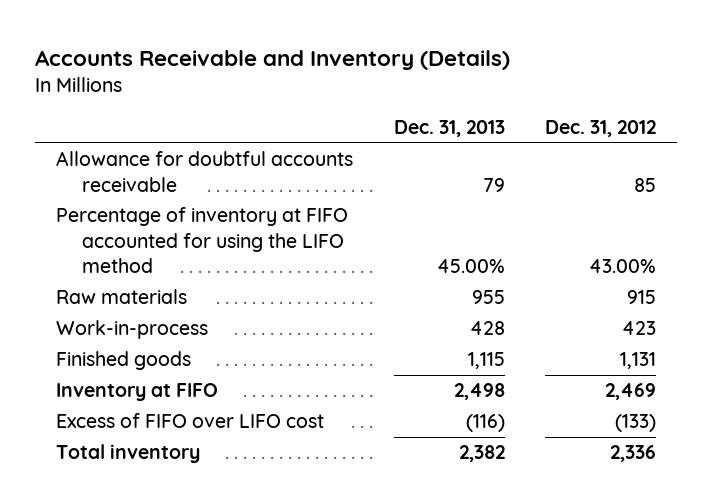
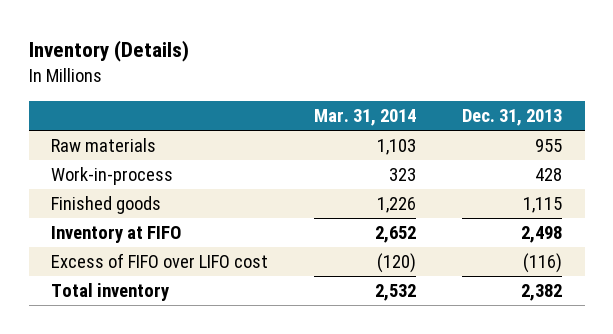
[35,49,511,70] Accounts Receivable and Inventory (Details) -> [28,40,189,63] Inventory (Details)
[545,120,657,138] Dec. 31, 2012 -> none
none -> [314,108,417,126] Mar. 31, 2014
[55,151,353,192] Allowance for doubtful accounts receivable -> none
[55,207,348,274] Percentage of inventory at FIFO accounted for using the LIFO method -> none

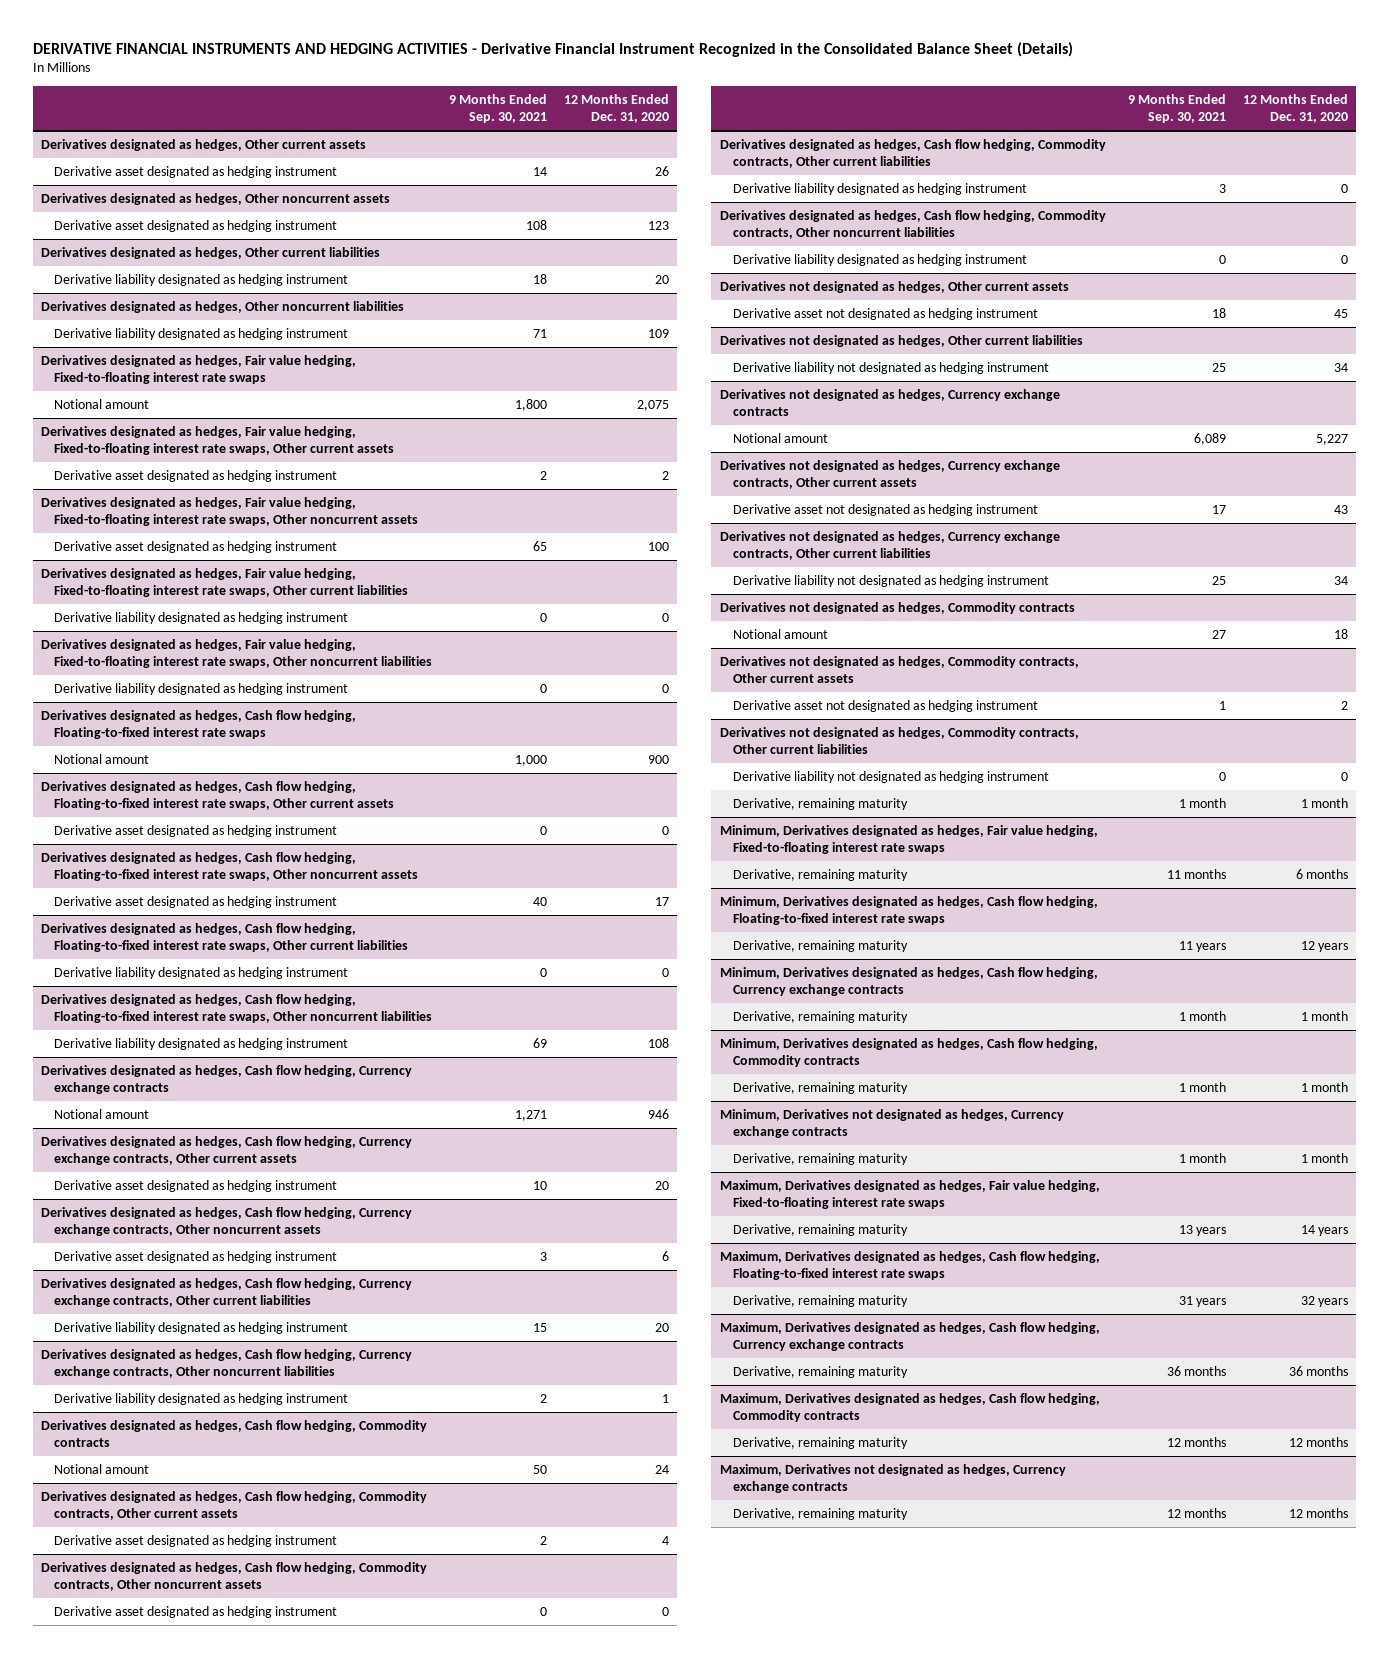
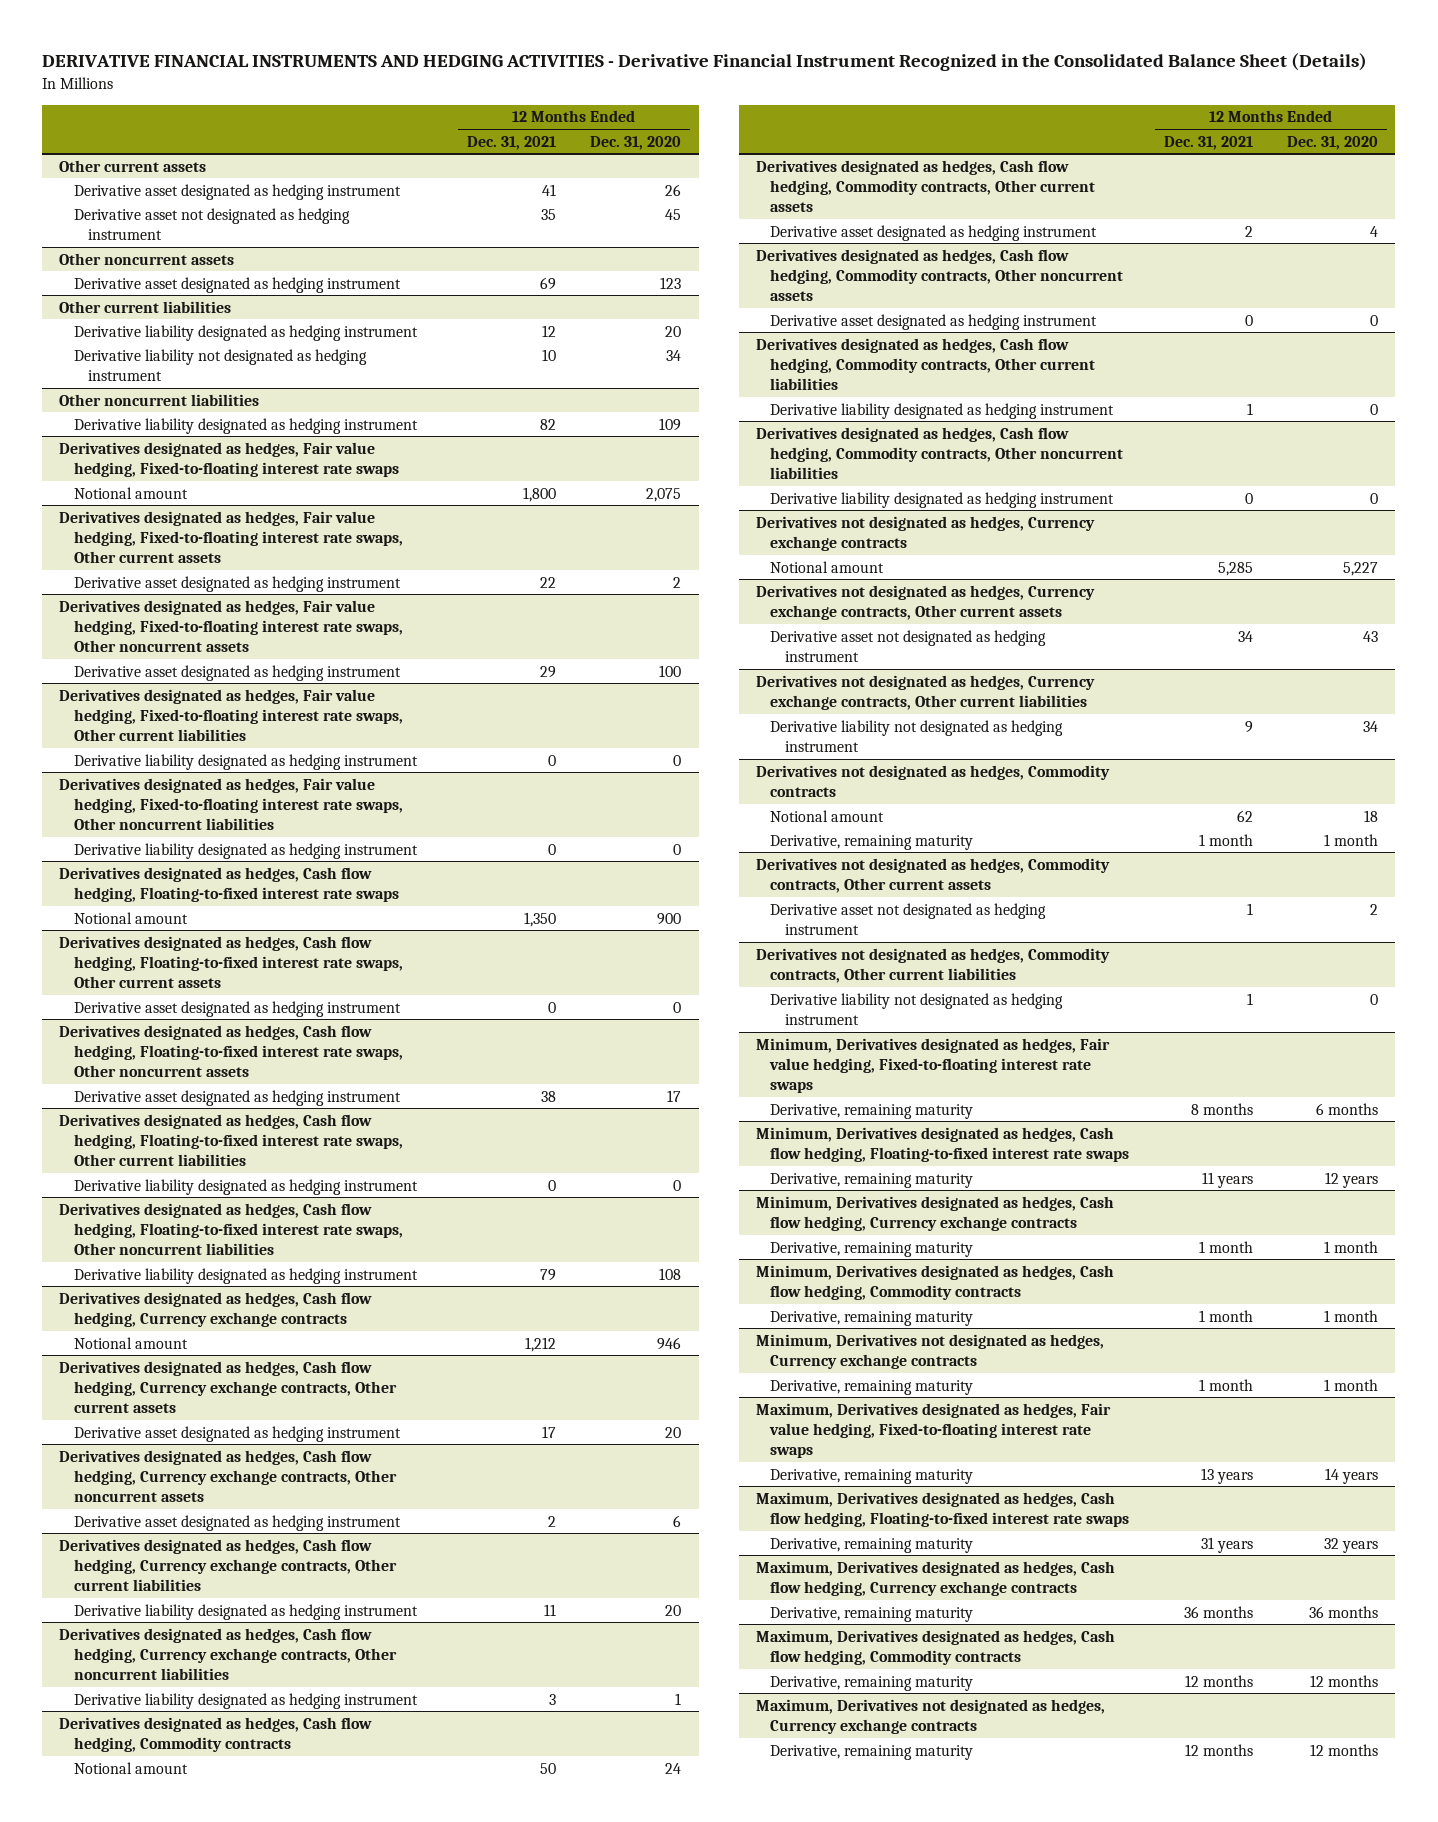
[448,94,547,124] 9 Months Ended Sep. 30, 2021 -> none
none -> [467,135,557,150] Dec. 31, 2021
[41,138,367,151] Derivatives designated as hedges, Other current assets -> none
none -> [59,159,207,172] Other current assets
[41,192,391,205] Derivatives designated as hedges, Other noncurrent assets -> none
none -> [73,207,350,240] Derivative asset not designated as hedging instrument
none -> [59,252,235,265] Other noncurrent assets
[41,246,381,259] Derivatives designated as hedges, Other current liabilities -> none
none -> [59,300,232,313] Other current liabilities
[41,300,405,313] Derivatives designated as hedges, Other noncurrent liabilities -> none
none -> [73,348,367,381] Derivative liability not designated as hedging instrument
none -> [59,393,260,406] Other noncurrent liabilities
[719,280,1069,293] Derivatives not designated as hedges, Other current assets -> none
[733,307,1039,320] Derivative asset not designated as hedging instrument -> none
[719,334,1083,347] Derivatives not designated as hedges, Other current liabilities -> none
[733,361,1050,374] Derivative liability not designated as hedging instrument -> none
none -> [770,834,974,850] Derivative, remaining maturity
[733,797,909,810] Derivative, remaining maturity -> none

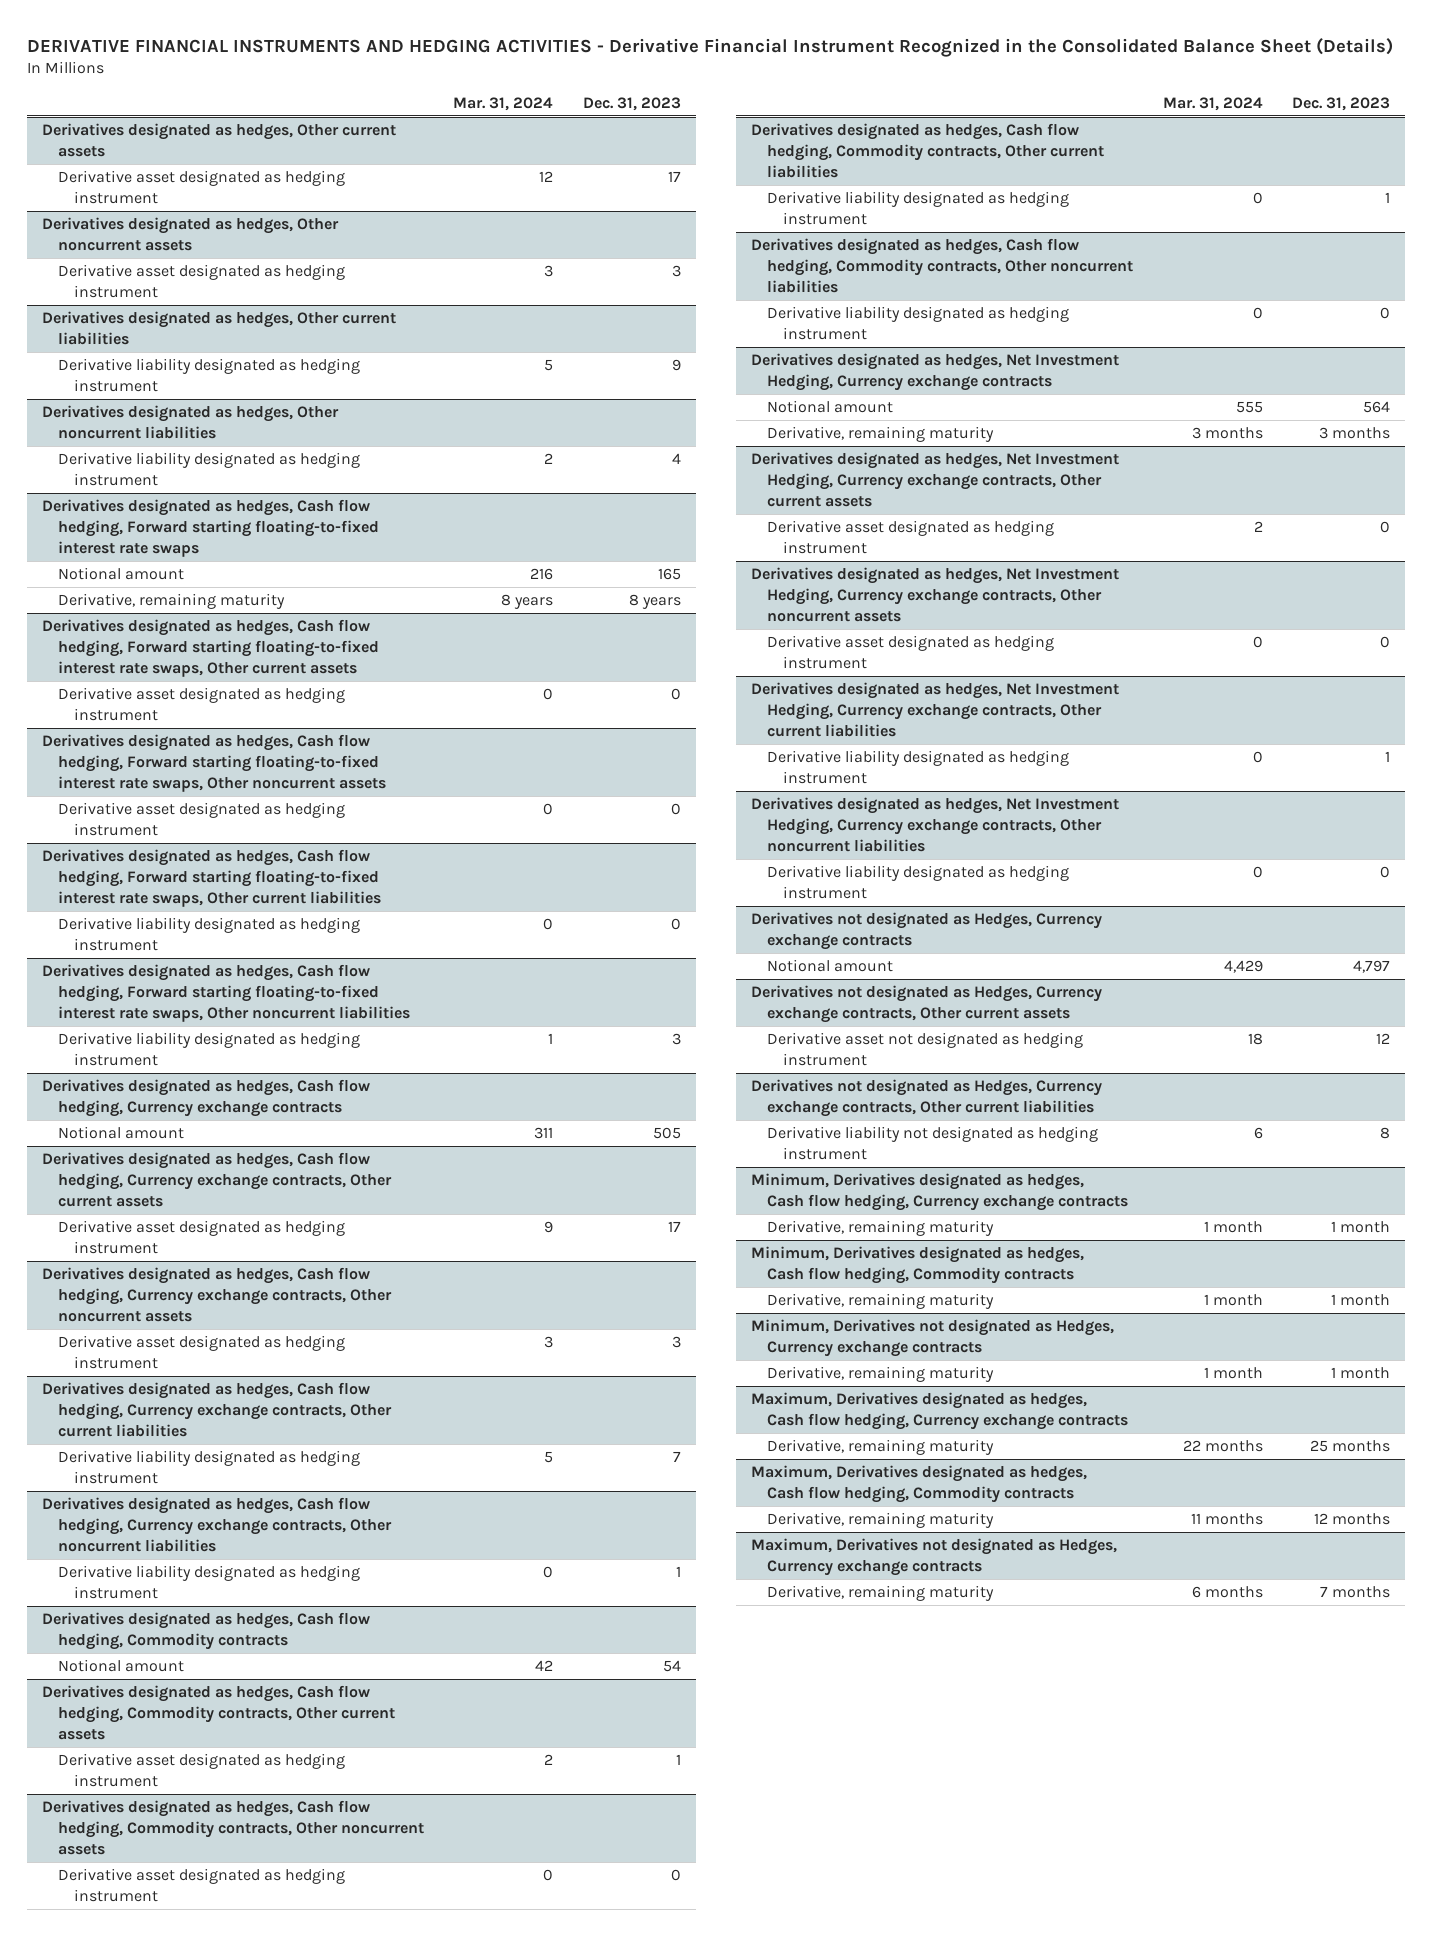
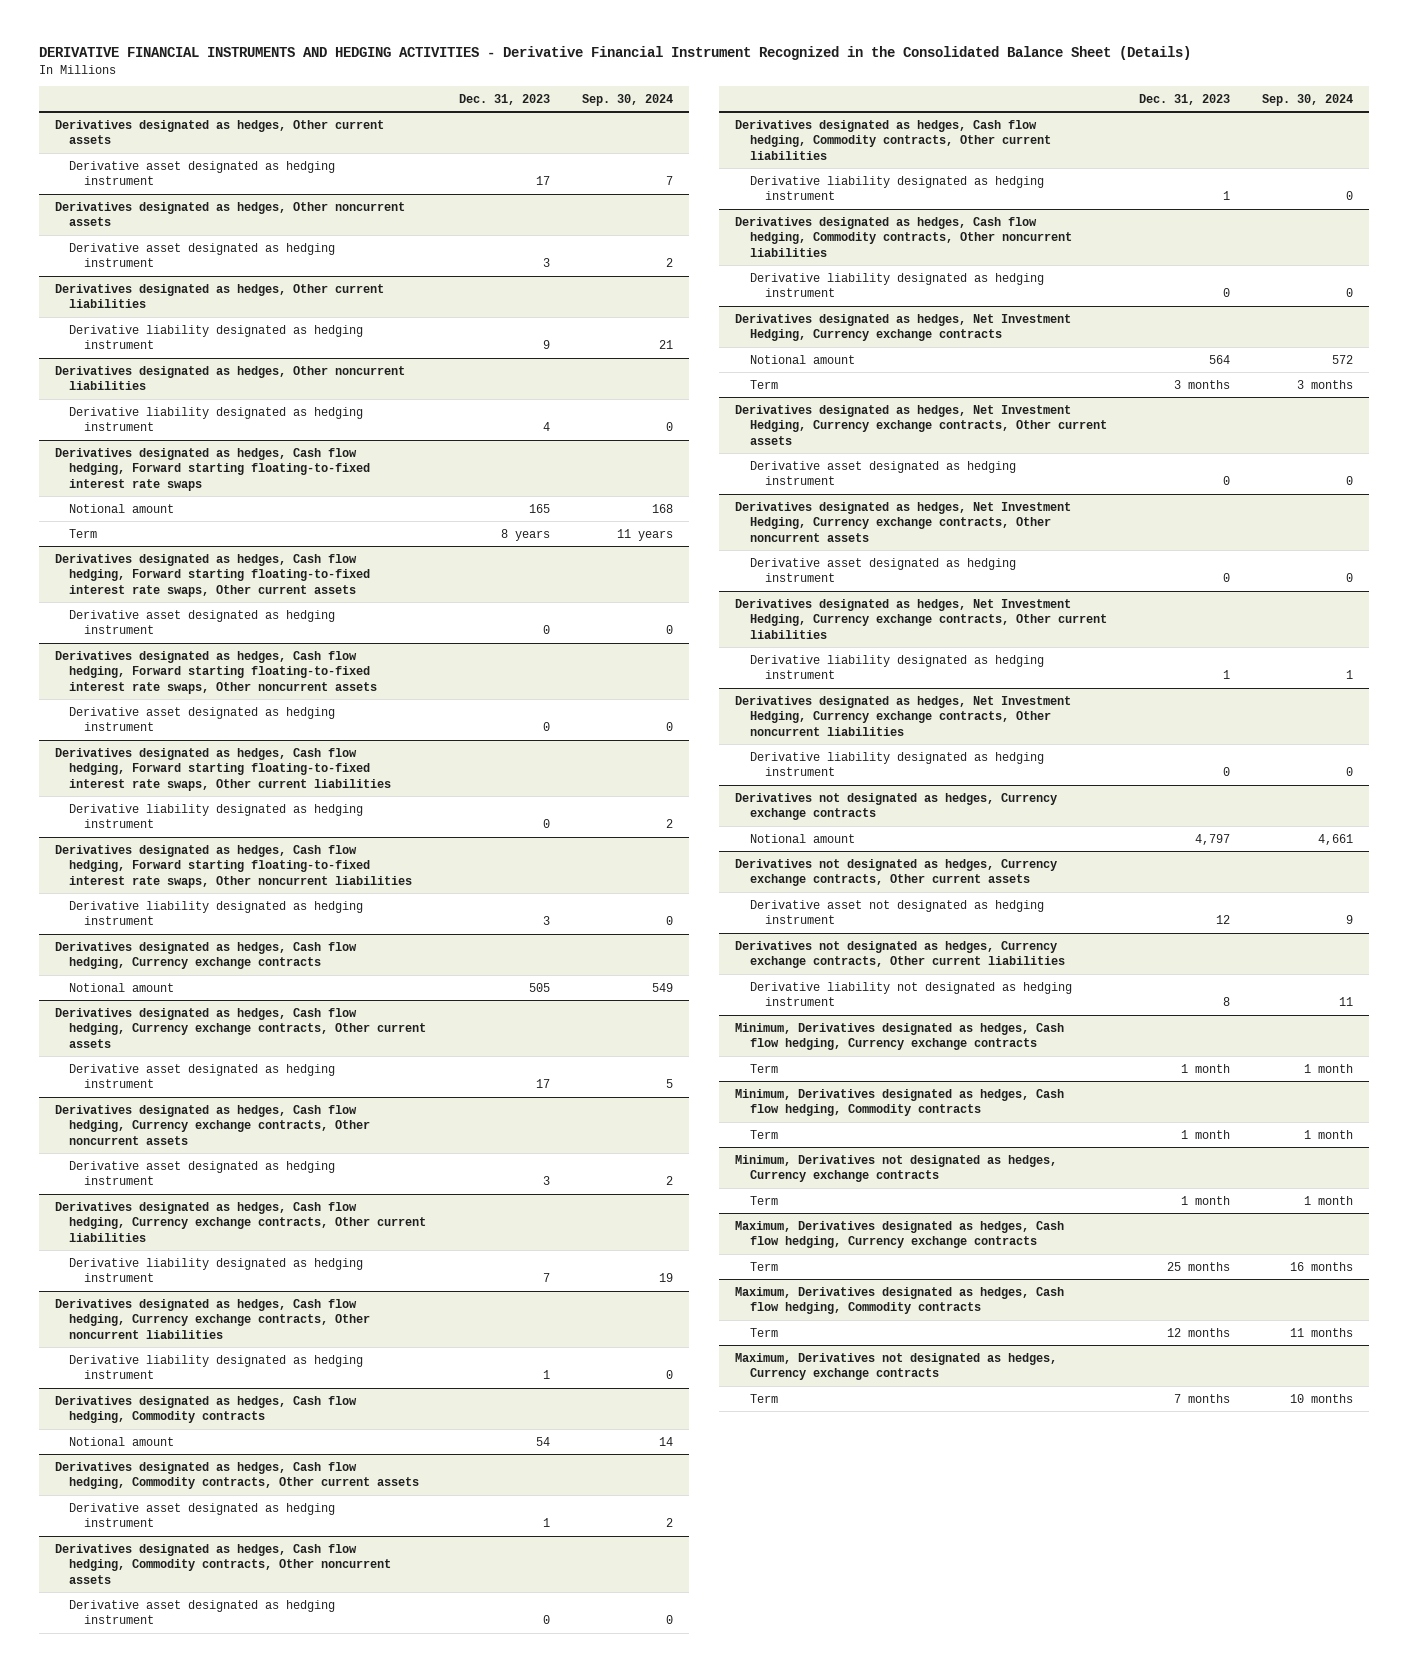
[453,96,554,111] Mar. 31, 2024 -> none
none -> [581,93,673,106] Sep. 30, 2024
[57,593,285,610] Derivative, remaining maturity -> [69,528,98,538] Term
[766,426,994,443] Derivative, remaining maturity -> [750,379,779,389] Term
[750,912,1102,950] Derivatives not designated as Hedges, Currency exchange contracts -> [735,792,1058,821] Derivatives not designated as hedges, Currency exchange contracts
[750,985,1102,1023] Derivatives not designated as Hedges, Currency exchange contracts, Other current assets -> [735,858,1058,887] Derivatives not designated as hedges, Currency exchange contracts, Other current assets
[750,1079,1102,1117] Derivatives not designated as Hedges, Currency exchange contracts, Other current liabilities -> [735,940,1066,969] Derivatives not designated as hedges, Currency exchange contracts, Other current liabilities
[766,1220,994,1237] Derivative, remaining maturity -> [750,1063,779,1073] Term
[766,1293,994,1310] Derivative, remaining maturity -> [750,1129,779,1139] Term
[750,1319,1114,1357] Minimum, Derivatives not designated as Hedges, Currency exchange contracts -> [735,1154,1058,1183] Minimum, Derivatives not designated as hedges, Currency exchange contracts
[766,1366,994,1383] Derivative, remaining maturity -> [750,1195,779,1205] Term
[766,1439,994,1456] Derivative, remaining maturity -> [750,1261,779,1271] Term
[766,1512,994,1529] Derivative, remaining maturity -> [750,1327,779,1337] Term
[750,1538,1117,1576] Maximum, Derivatives not designated as Hedges, Currency exchange contracts -> [735,1352,1058,1381] Maximum, Derivatives not designated as hedges, Currency exchange contracts
[766,1585,994,1602] Derivative, remaining maturity -> [750,1393,779,1403] Term

